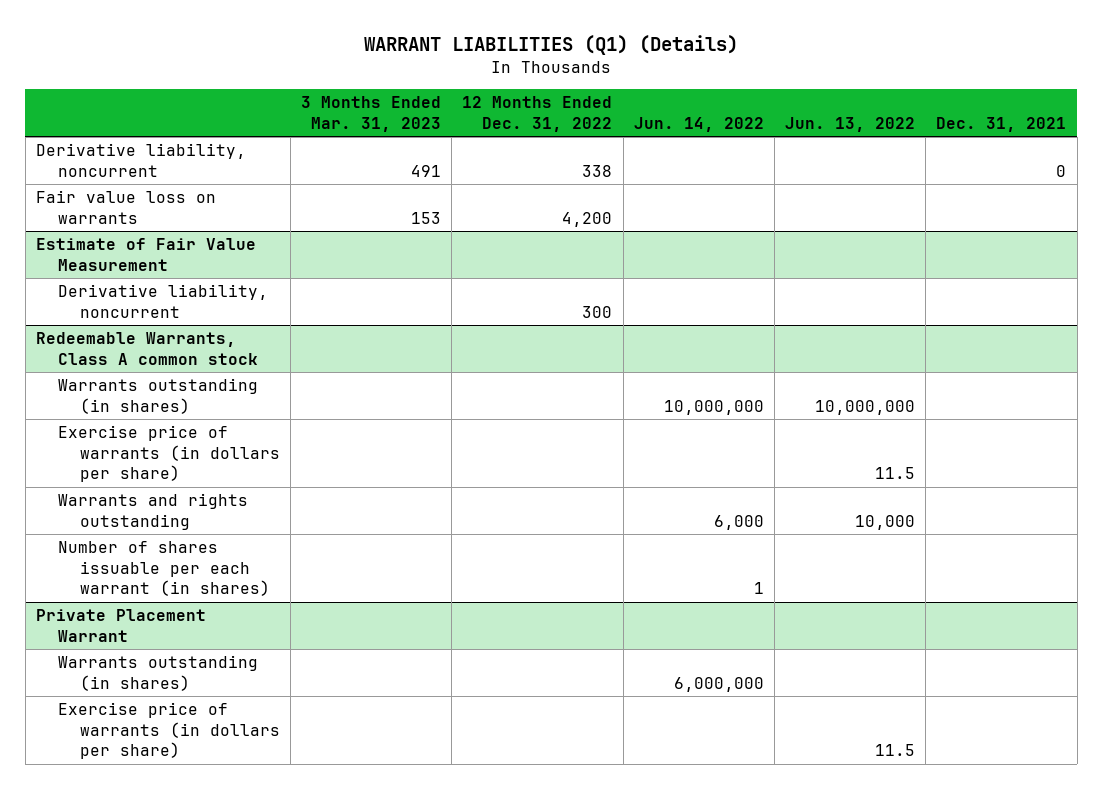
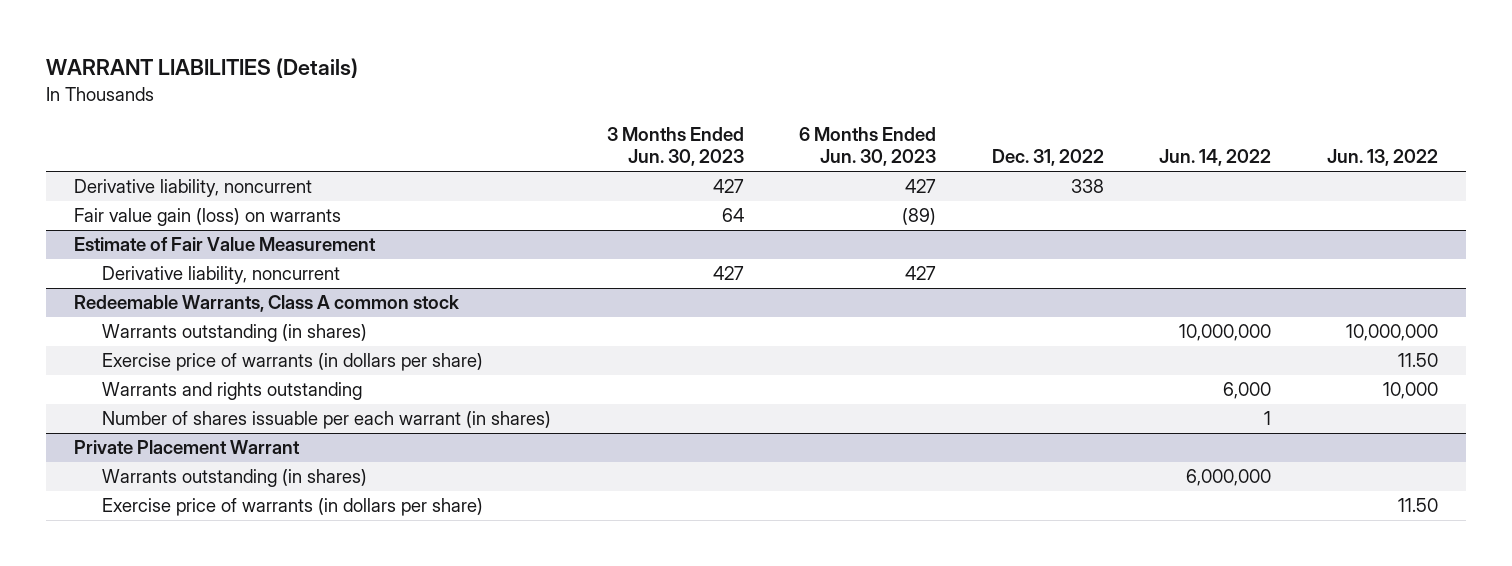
[364,34,739,55] WARRANT LIABILITIES (Q1) (Details) -> [46,58,359,79] WARRANT LIABILITIES (Details)
[301,96,442,132] 3 Months Ended Mar. 31, 2023 -> none
[462,96,613,132] 12 Months Ended Dec. 31, 2022 -> none
[936,116,1067,132] Dec. 31, 2021 -> none
none -> [606,126,744,167] 3 Months Ended Jun. 30, 2023
none -> [799,126,937,167] 6 Months Ended Jun. 30, 2023
none -> [991,149,1104,167] Dec. 31, 2022
[36,190,217,224] Fair value loss on warrants -> [74,208,342,227] Fair value gain (loss) on warrants
[875,467,916,480] 11.5 -> [1397,353,1438,368] 11.50
[875,744,916,757] 11.5 -> [1397,498,1438,513] 11.50

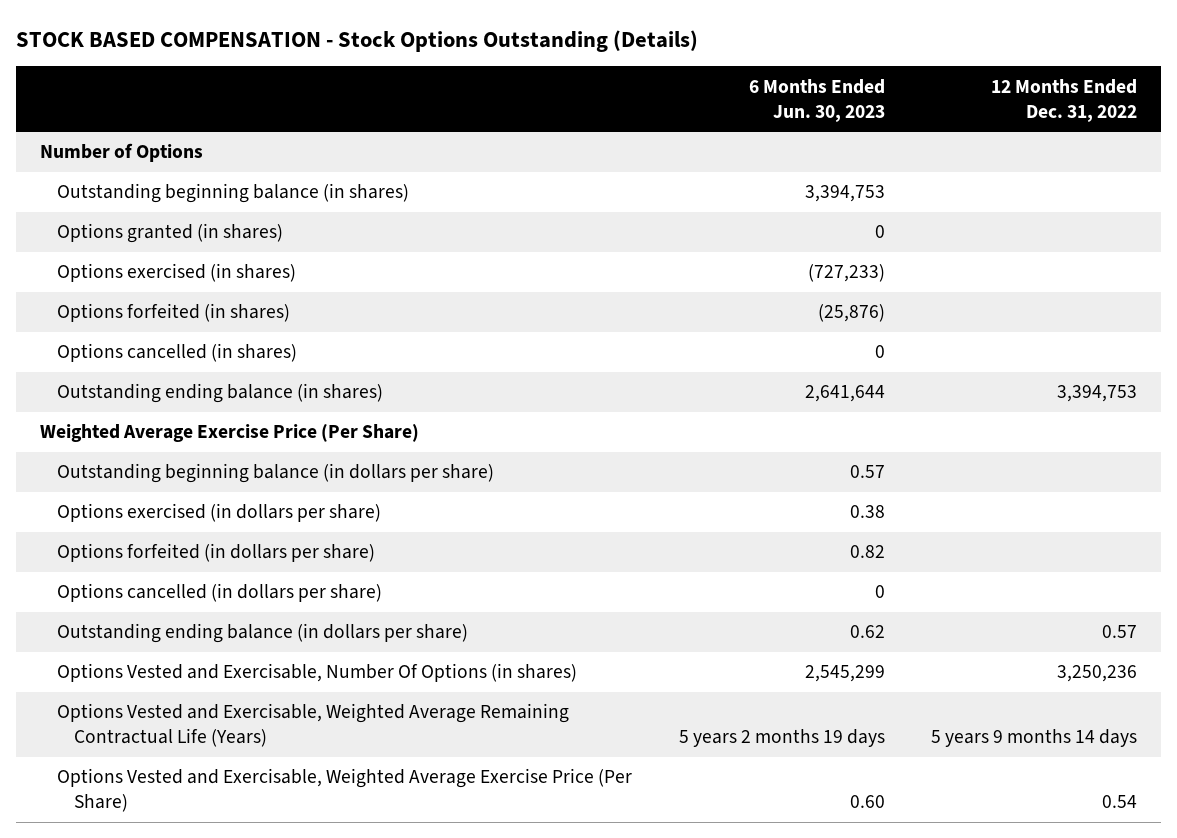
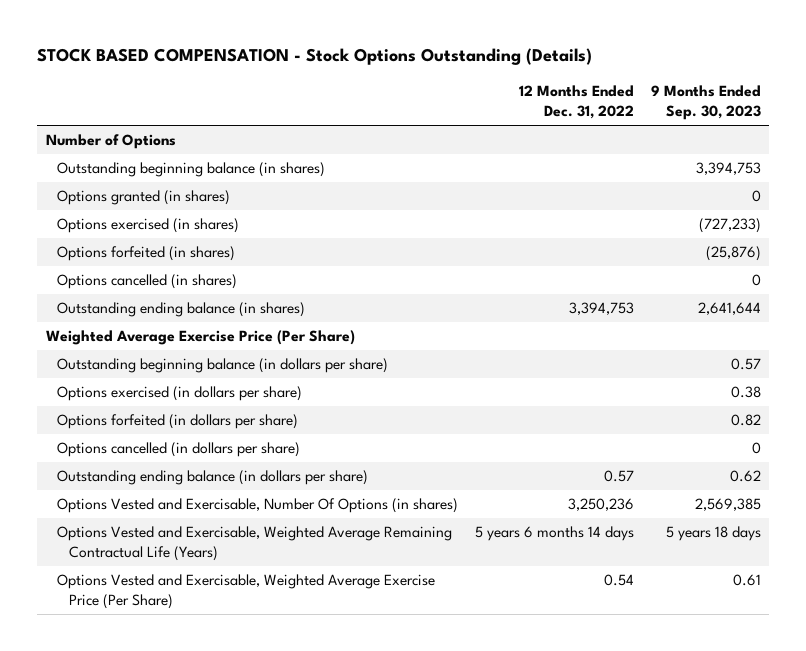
[748,78,885,122] 6 Months Ended Jun. 30, 2023 -> none
none -> [650,85,761,121] 9 Months Ended Sep. 30, 2023
[931,729,1138,748] 5 years 9 months 14 days -> [475,526,635,542] 5 years 6 months 14 days

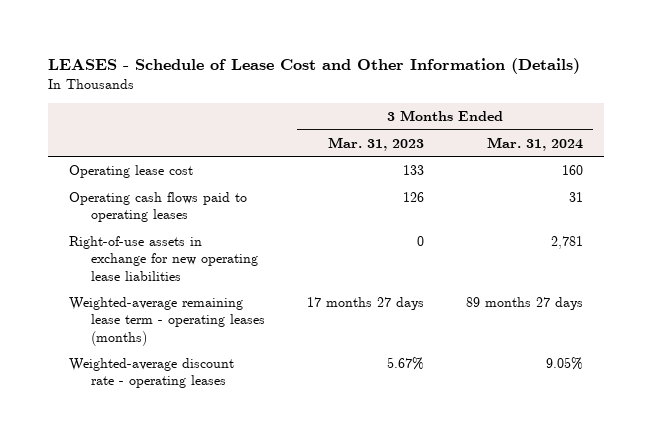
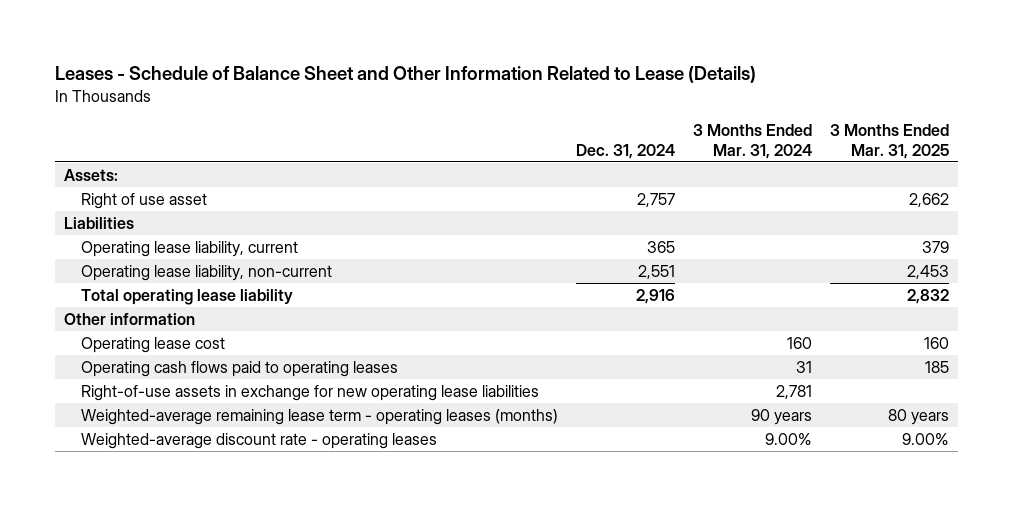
[48,58,581,75] LEASES - Schedule of Lease Cost and Other Information (Details) -> [55,66,757,84] Leases - Schedule of Balance Sheet and Other Information Related to Lease (Details)
[328,136,425,151] Mar. 31, 2023 -> none
none -> [575,143,675,159] Dec. 31, 2024
none -> [829,123,949,159] 3 Months Ended Mar. 31, 2025
none -> [64,168,119,181] Assets:
none -> [80,192,207,209] Right of use asset
none -> [64,216,135,229] Liabilities
none -> [80,240,298,257] Operating lease liability, current
none -> [80,264,332,281] Operating lease liability, non-current
none -> [80,288,293,305] Total operating lease liability
none -> [64,312,196,325] Other information
[465,297,583,311] 89 months 27 days -> [750,408,812,425] 90 years
[545,357,583,371] 9.05% -> [764,432,812,445] 9.00%

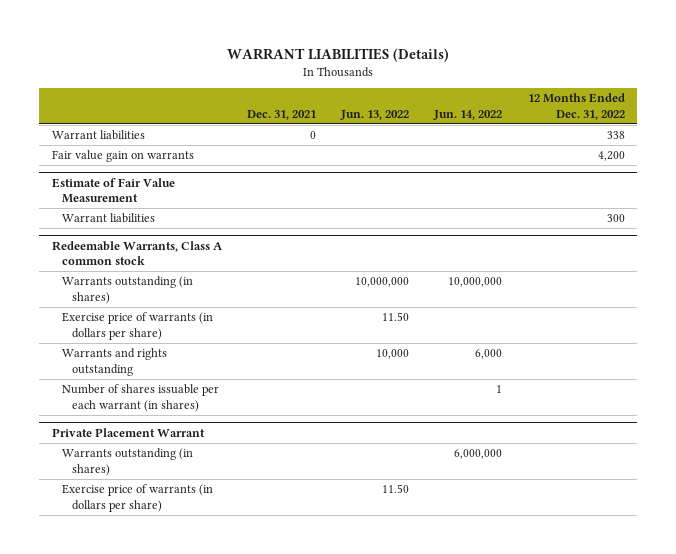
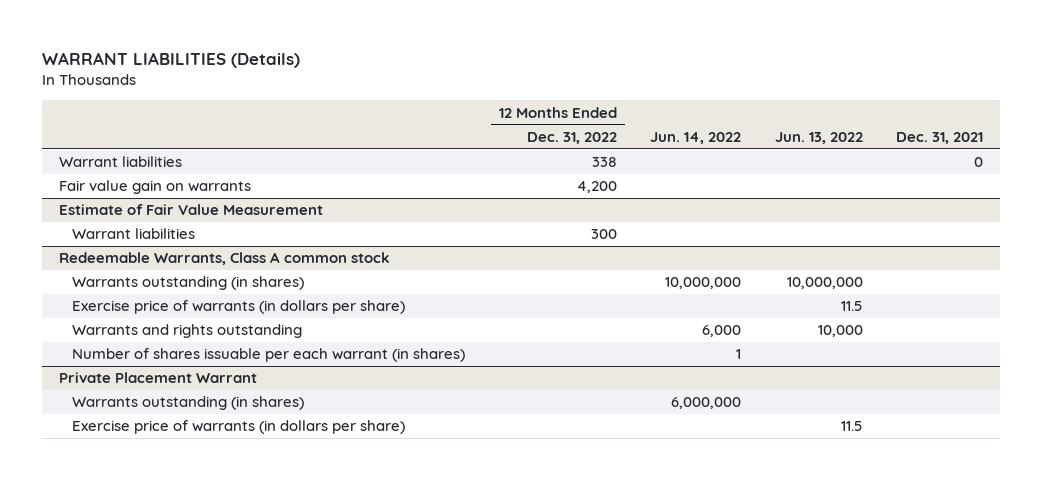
[382,312,410,322] 11.50 -> [840,301,863,312] 11.5
[382,484,410,494] 11.50 -> [840,421,863,432] 11.5

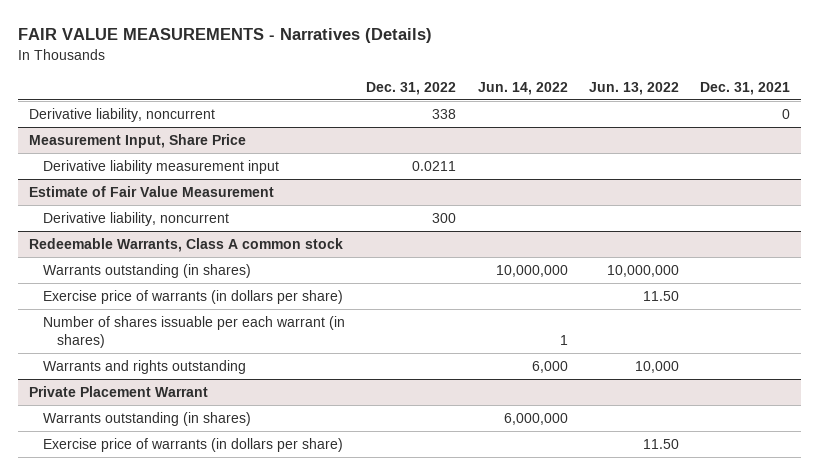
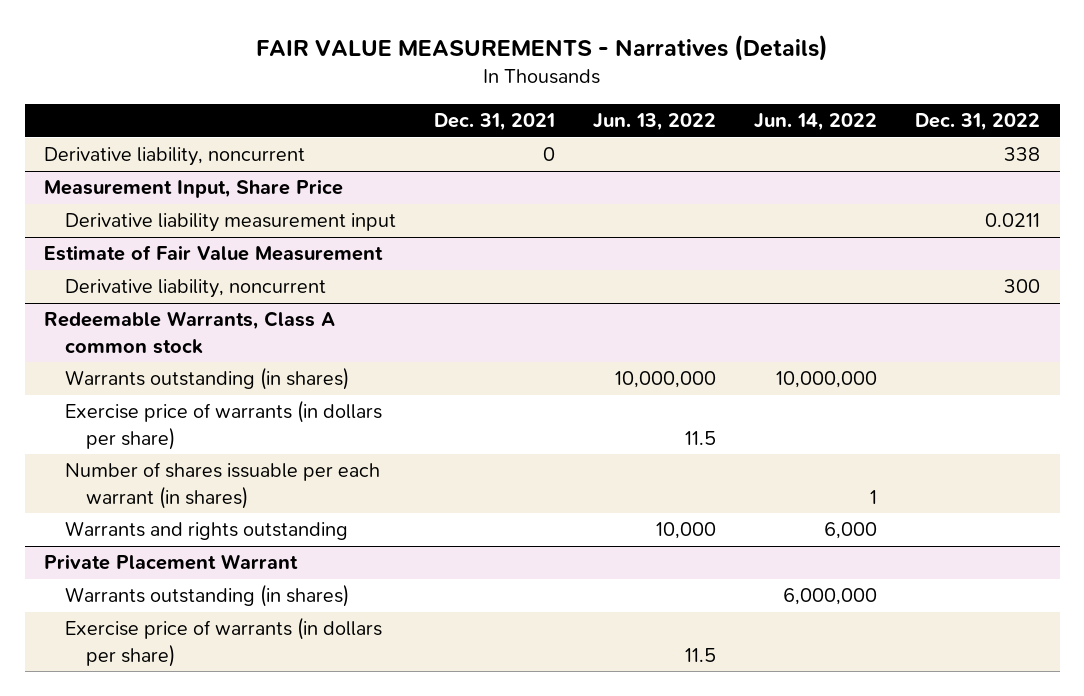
[642,290,679,301] 11.50 -> [685,430,717,445] 11.5
[642,438,679,449] 11.50 -> [685,647,717,662] 11.5

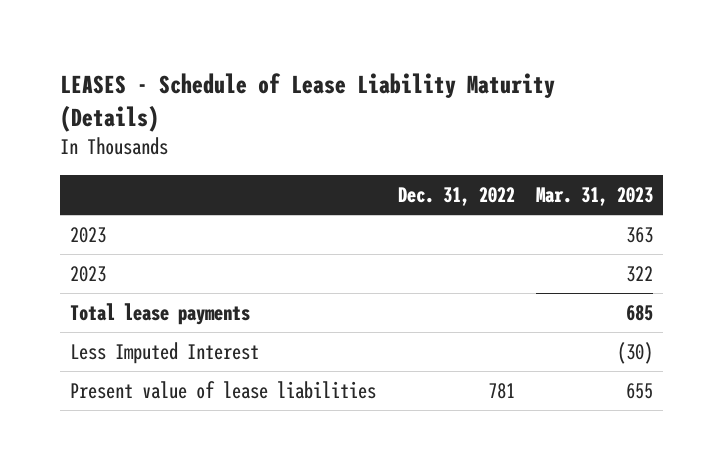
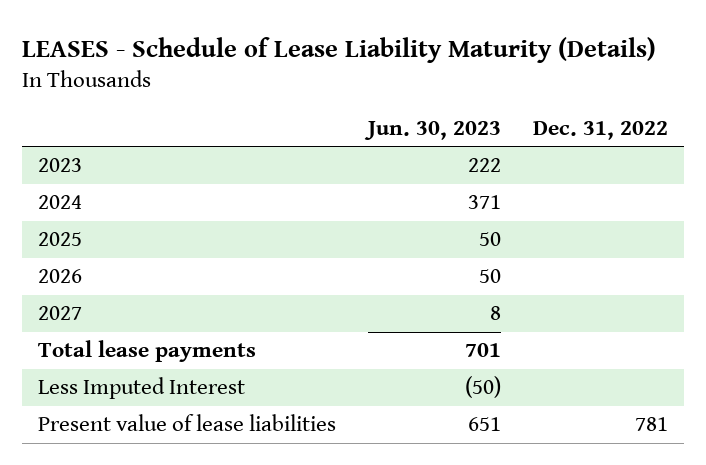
[535,187,653,207] Mar. 31, 2023 -> none
none -> [364,120,502,140] Jun. 30, 2023
[70,265,107,282] 2023 -> [38,195,83,210] 2024
none -> [38,232,83,247] 2025
none -> [38,269,83,284] 2026
none -> [38,306,83,321] 2027

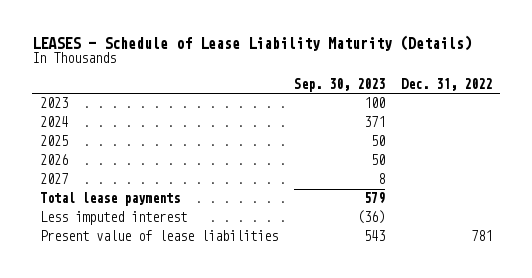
[364,120,502,140] Jun. 30, 2023 -> none
none -> [294,77,386,92] Sep. 30, 2023
[38,377,246,400] Less Imputed Interest -> [39,211,187,226] Less imputed interest

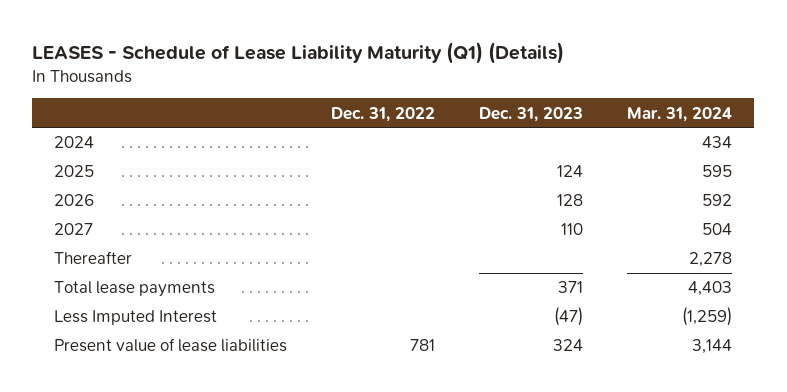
[31,34,472,51] LEASES - Schedule of Lease Liability Maturity (Details) -> [32,41,565,64] LEASES - Schedule of Lease Liability Maturity (Q1) (Details)
[294,77,386,92] Sep. 30, 2023 -> none
none -> [479,106,584,122] Dec. 31, 2023
none -> [627,106,733,122] Mar. 31, 2024
[39,97,68,109] 2023 -> none
none -> [54,251,133,265] Thereafter
[39,211,187,226] Less imputed interest -> [54,310,218,326] Less Imputed Interest

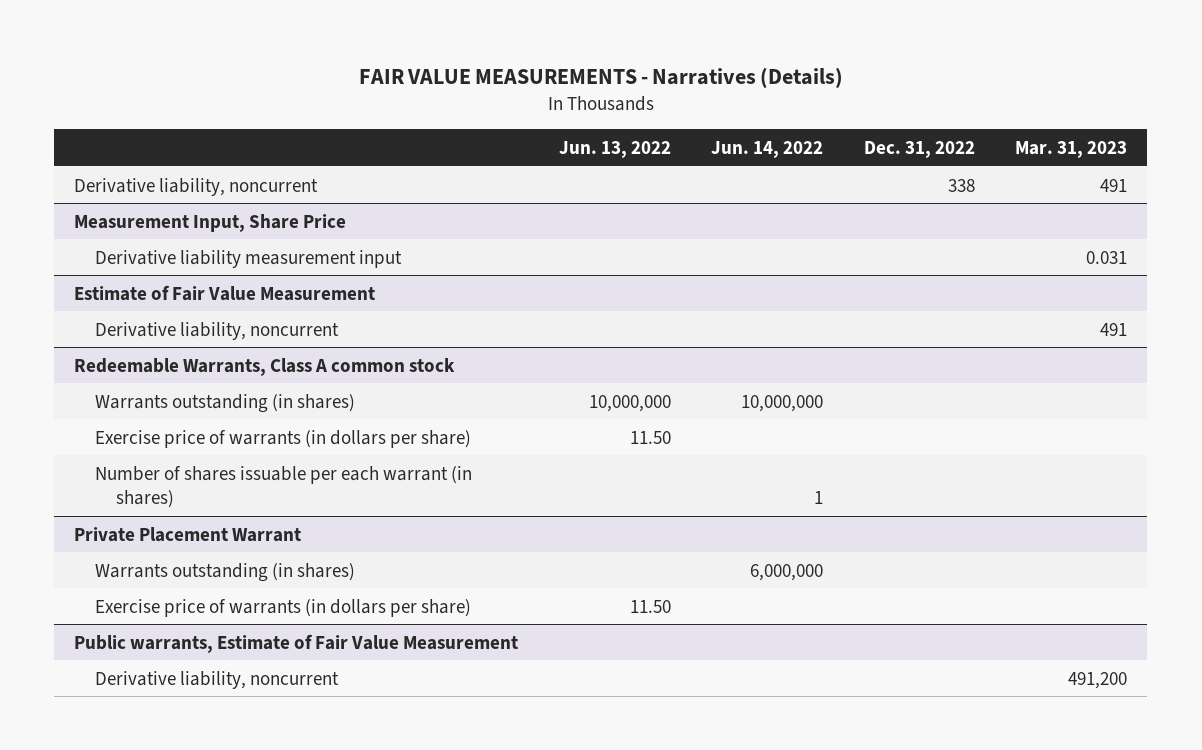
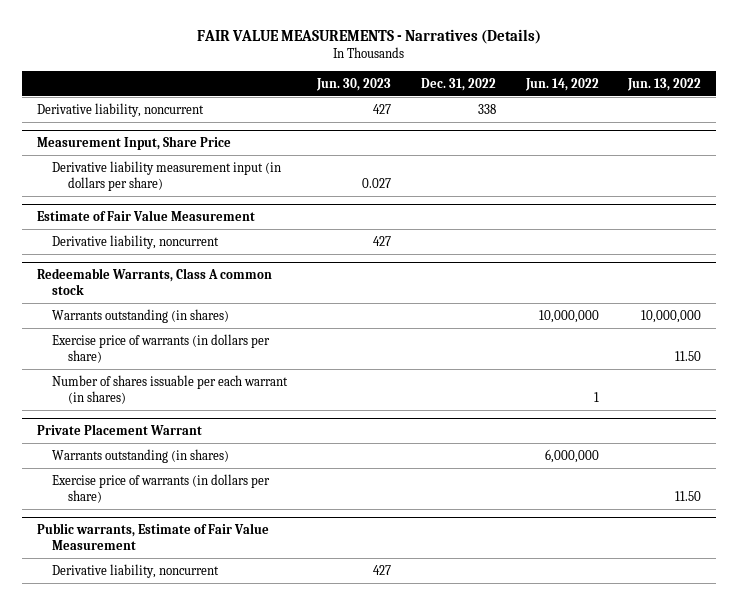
[1015,140,1128,158] Mar. 31, 2023 -> none
none -> [316,77,392,91] Jun. 30, 2023
[95,249,403,268] Derivative liability measurement input -> [52,160,282,191] Derivative liability measurement input (in dollars per share)

